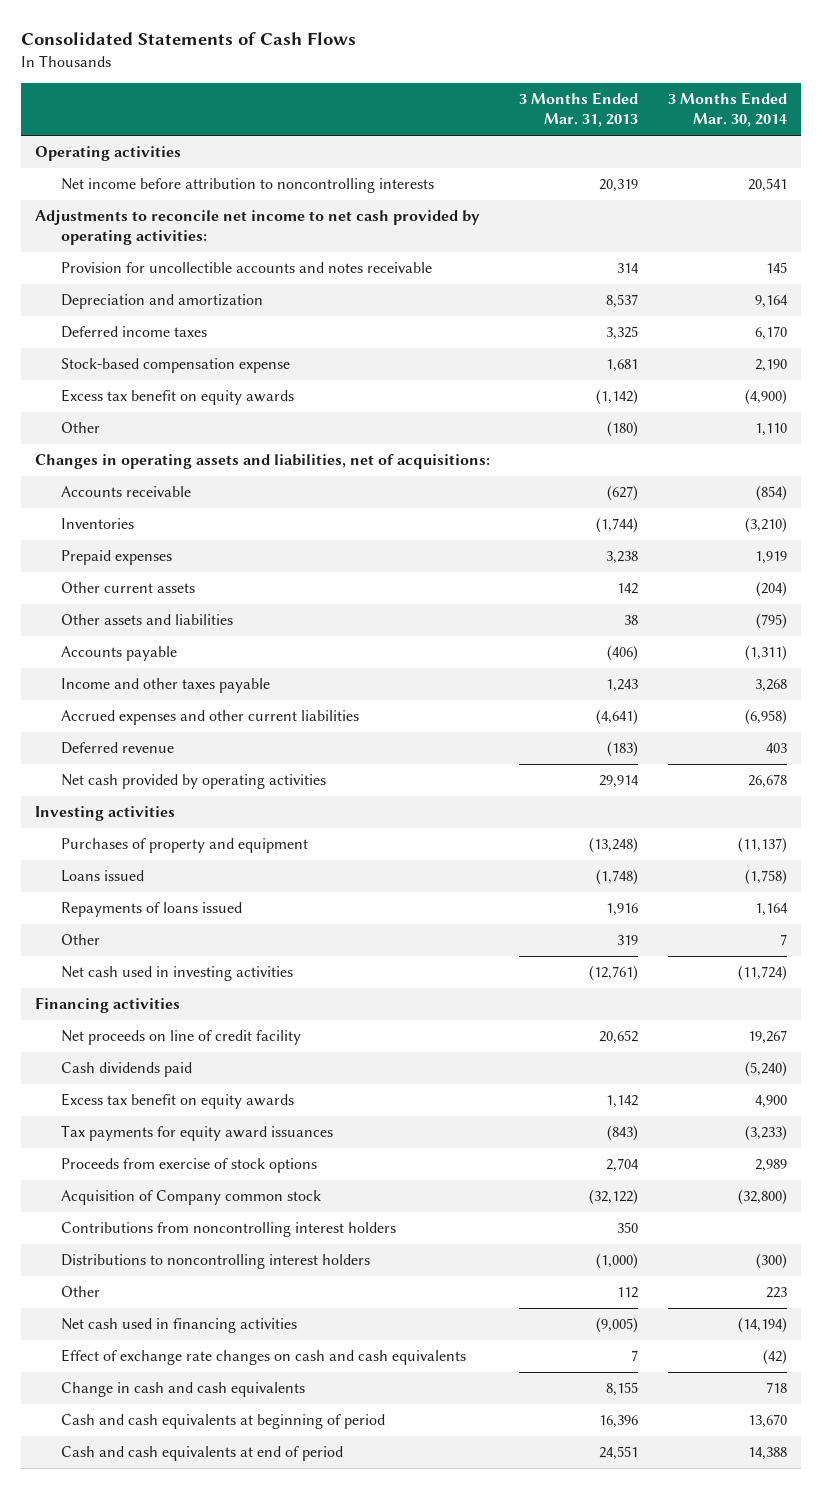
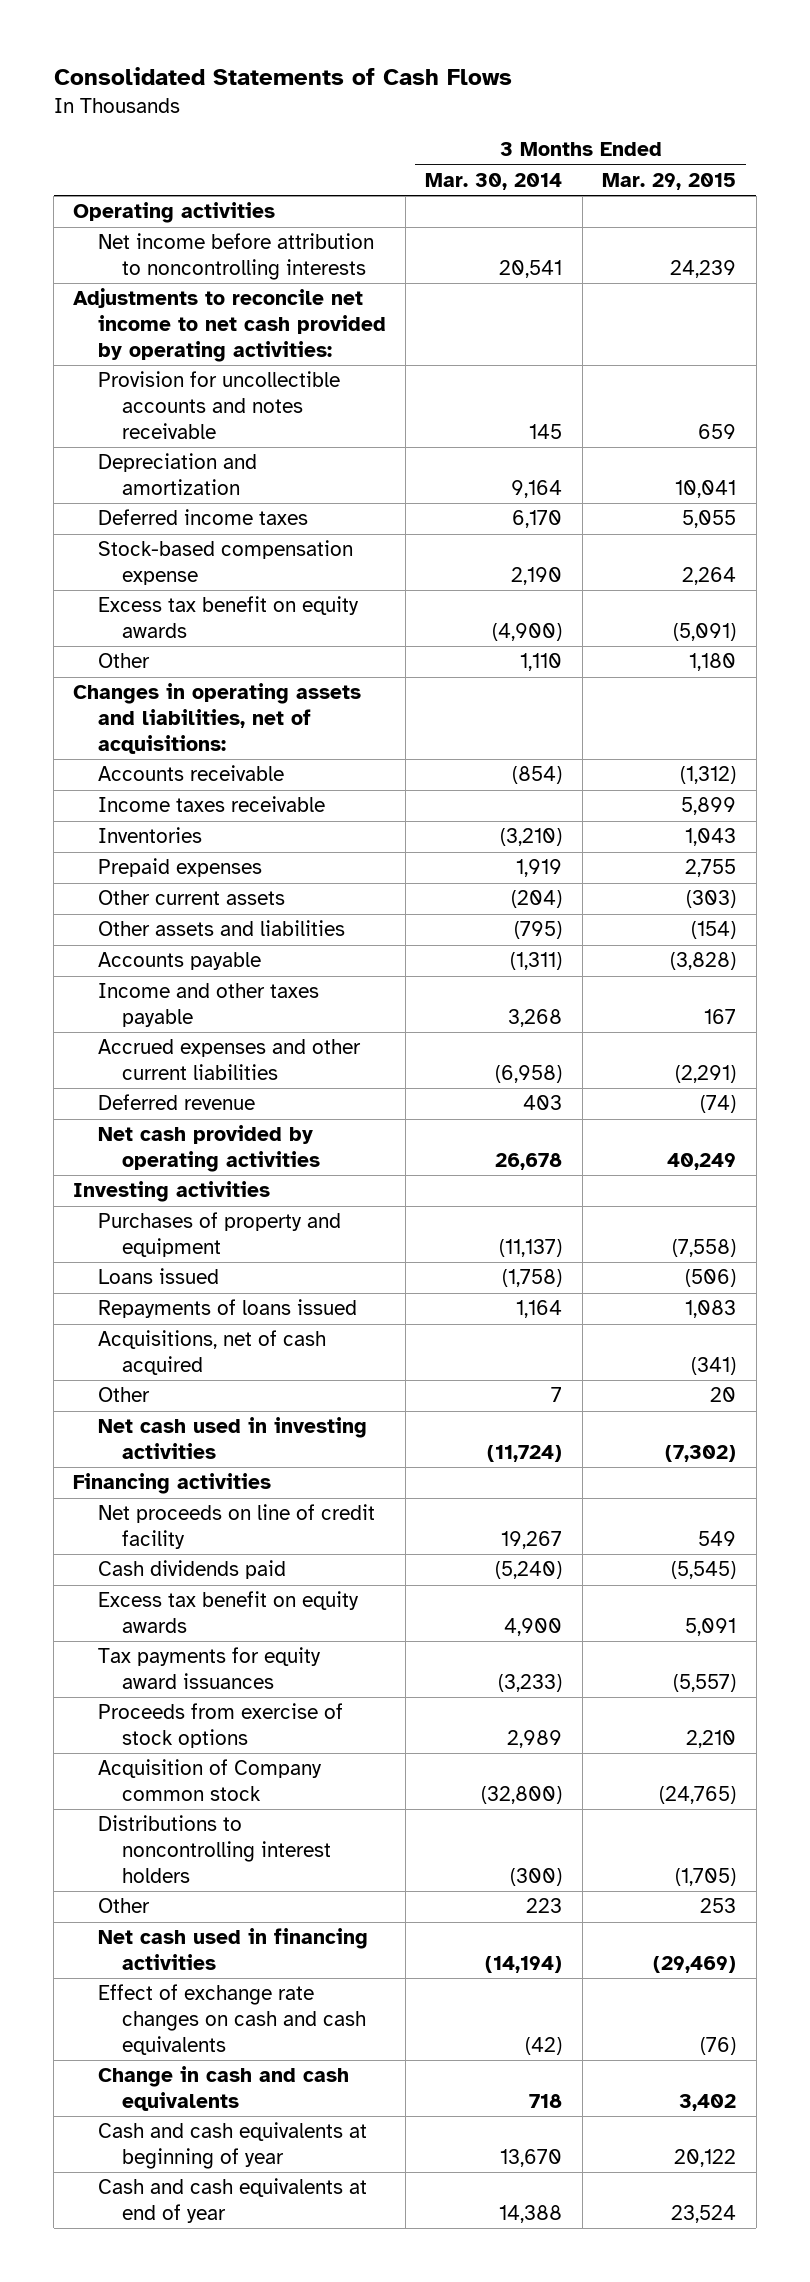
[519,92,639,128] 3 Months Ended Mar. 31, 2013 -> none
none -> [602,172,737,190] Mar. 29, 2015
none -> [97,796,325,813] Income taxes receivable
none -> [97,1330,326,1376] Acquisitions, net of cash acquired
[60,1222,396,1238] Contributions from noncontrolling interest holders -> none
[60,1414,385,1430] Cash and cash equivalents at beginning of period -> [97,2122,367,2170] Cash and cash equivalents at beginning of year
[60,1446,343,1462] Cash and cash equivalents at end of period -> [97,2178,367,2224] Cash and cash equivalents at end of year

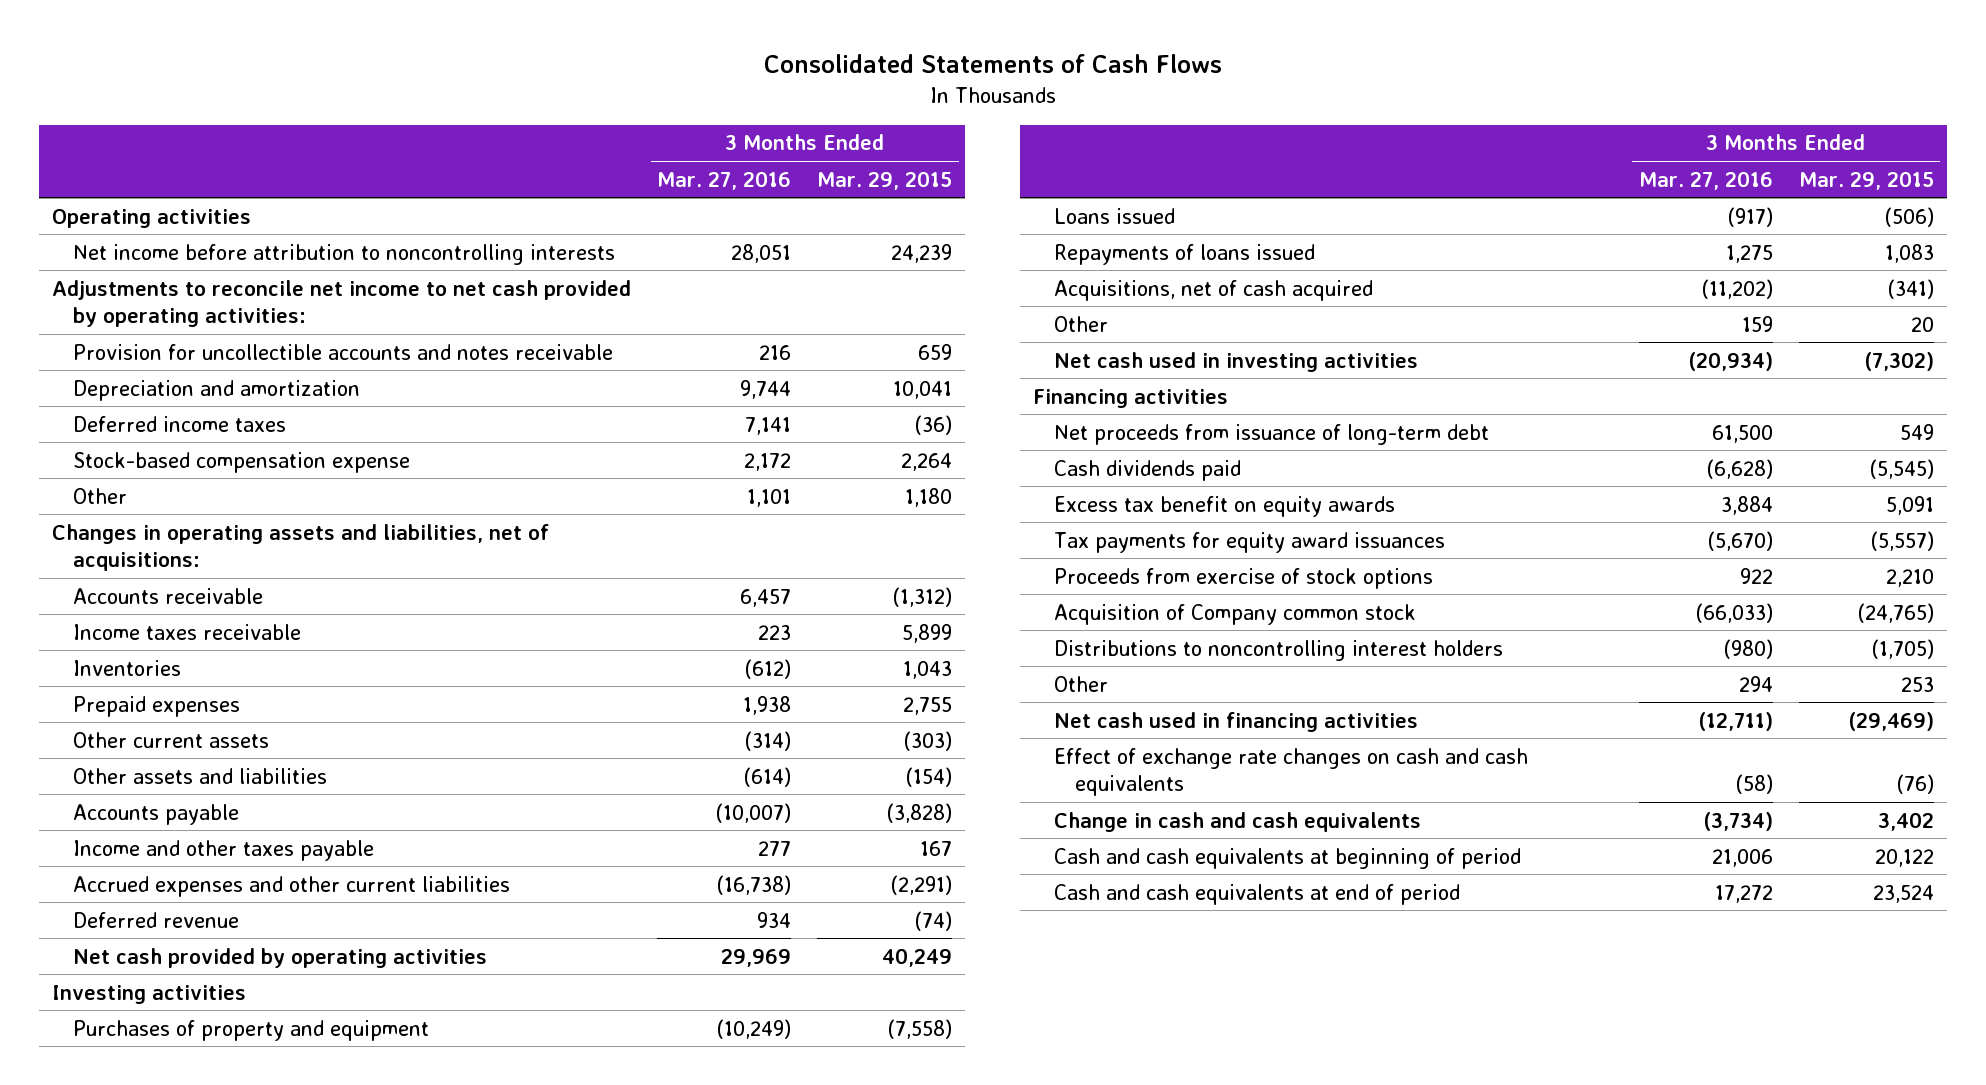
[425,172,563,190] Mar. 30, 2014 -> none
none -> [657,170,792,190] Mar. 27, 2016
[682,510,737,529] 5,055 -> [914,414,953,435] (36)
[97,596,359,639] Excess tax benefit on equity awards -> none
[97,1504,375,1550] Net proceeds on line of credit facility -> [1054,423,1490,445] Net proceeds from issuance of long-term debt
[97,2122,367,2170] Cash and cash equivalents at beginning of year -> [1054,847,1522,869] Cash and cash equivalents at beginning of period
[97,2178,367,2224] Cash and cash equivalents at end of year -> [1054,883,1461,905] Cash and cash equivalents at end of period

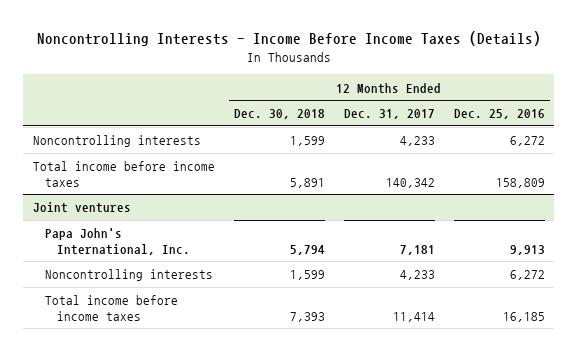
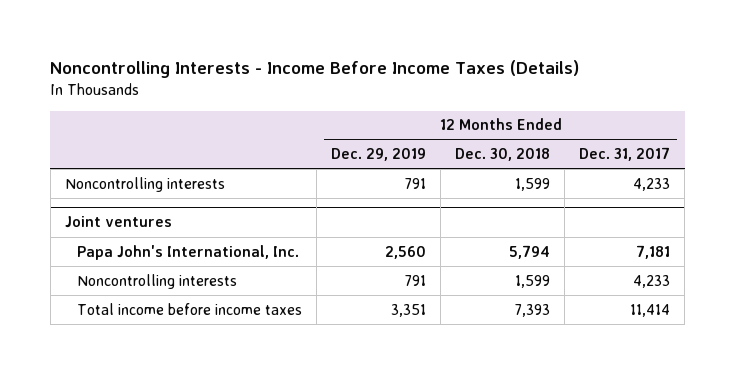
[453,109,545,120] Dec. 25, 2016 -> none
none -> [331,147,427,161] Dec. 29, 2019
[32,161,215,187] Total income before income taxes -> none

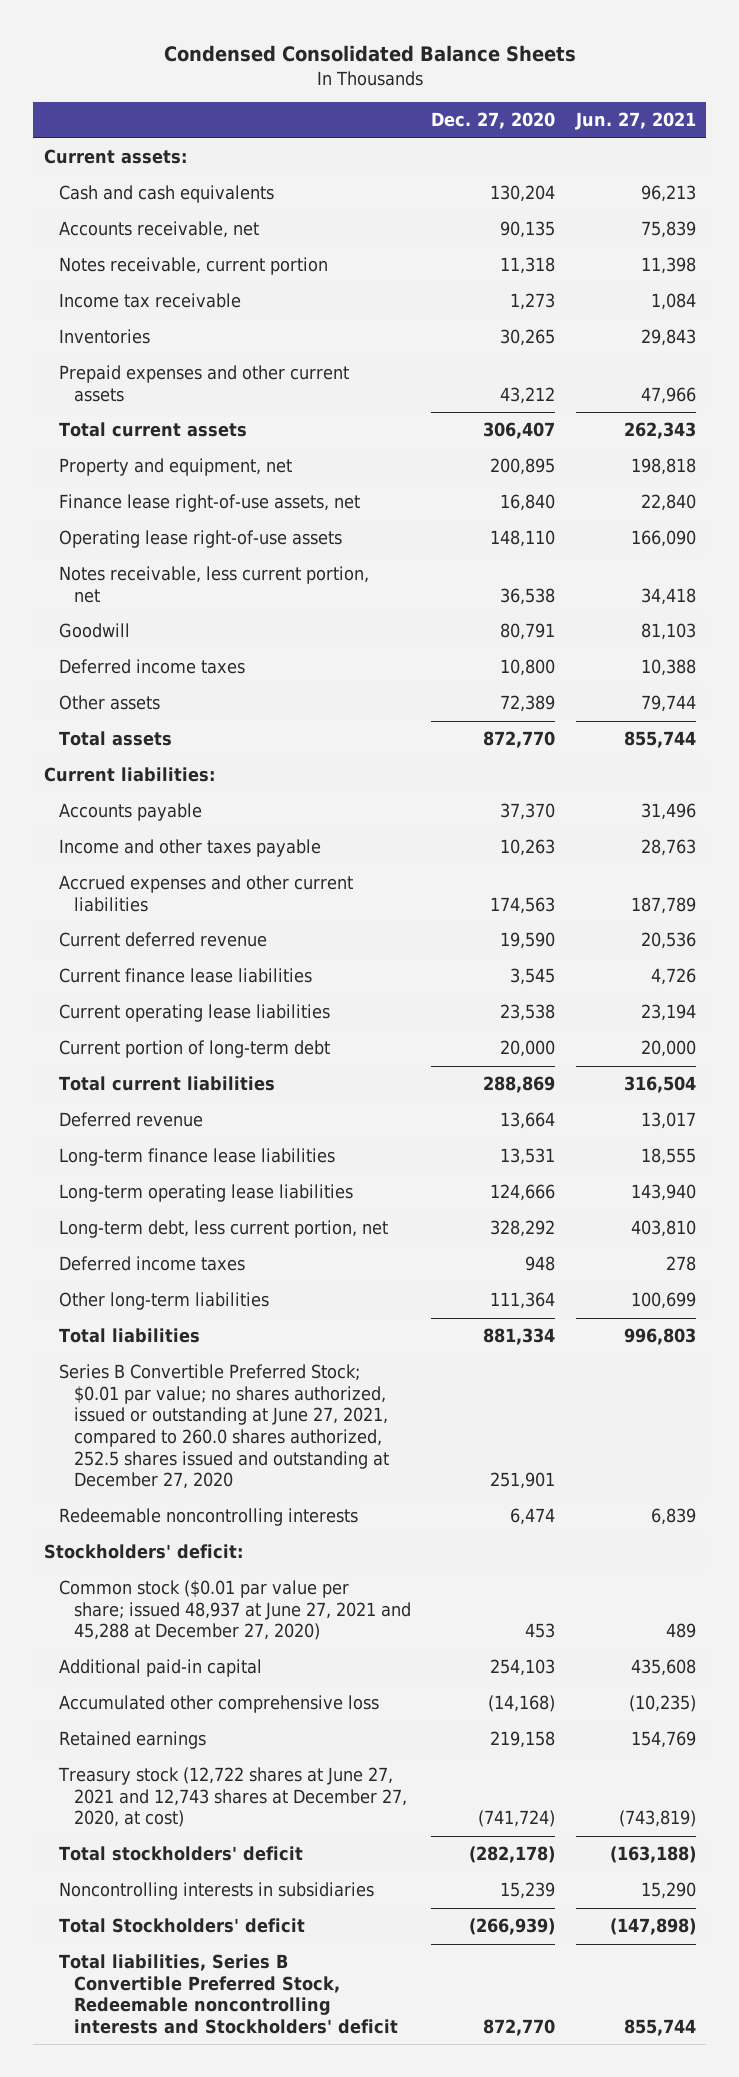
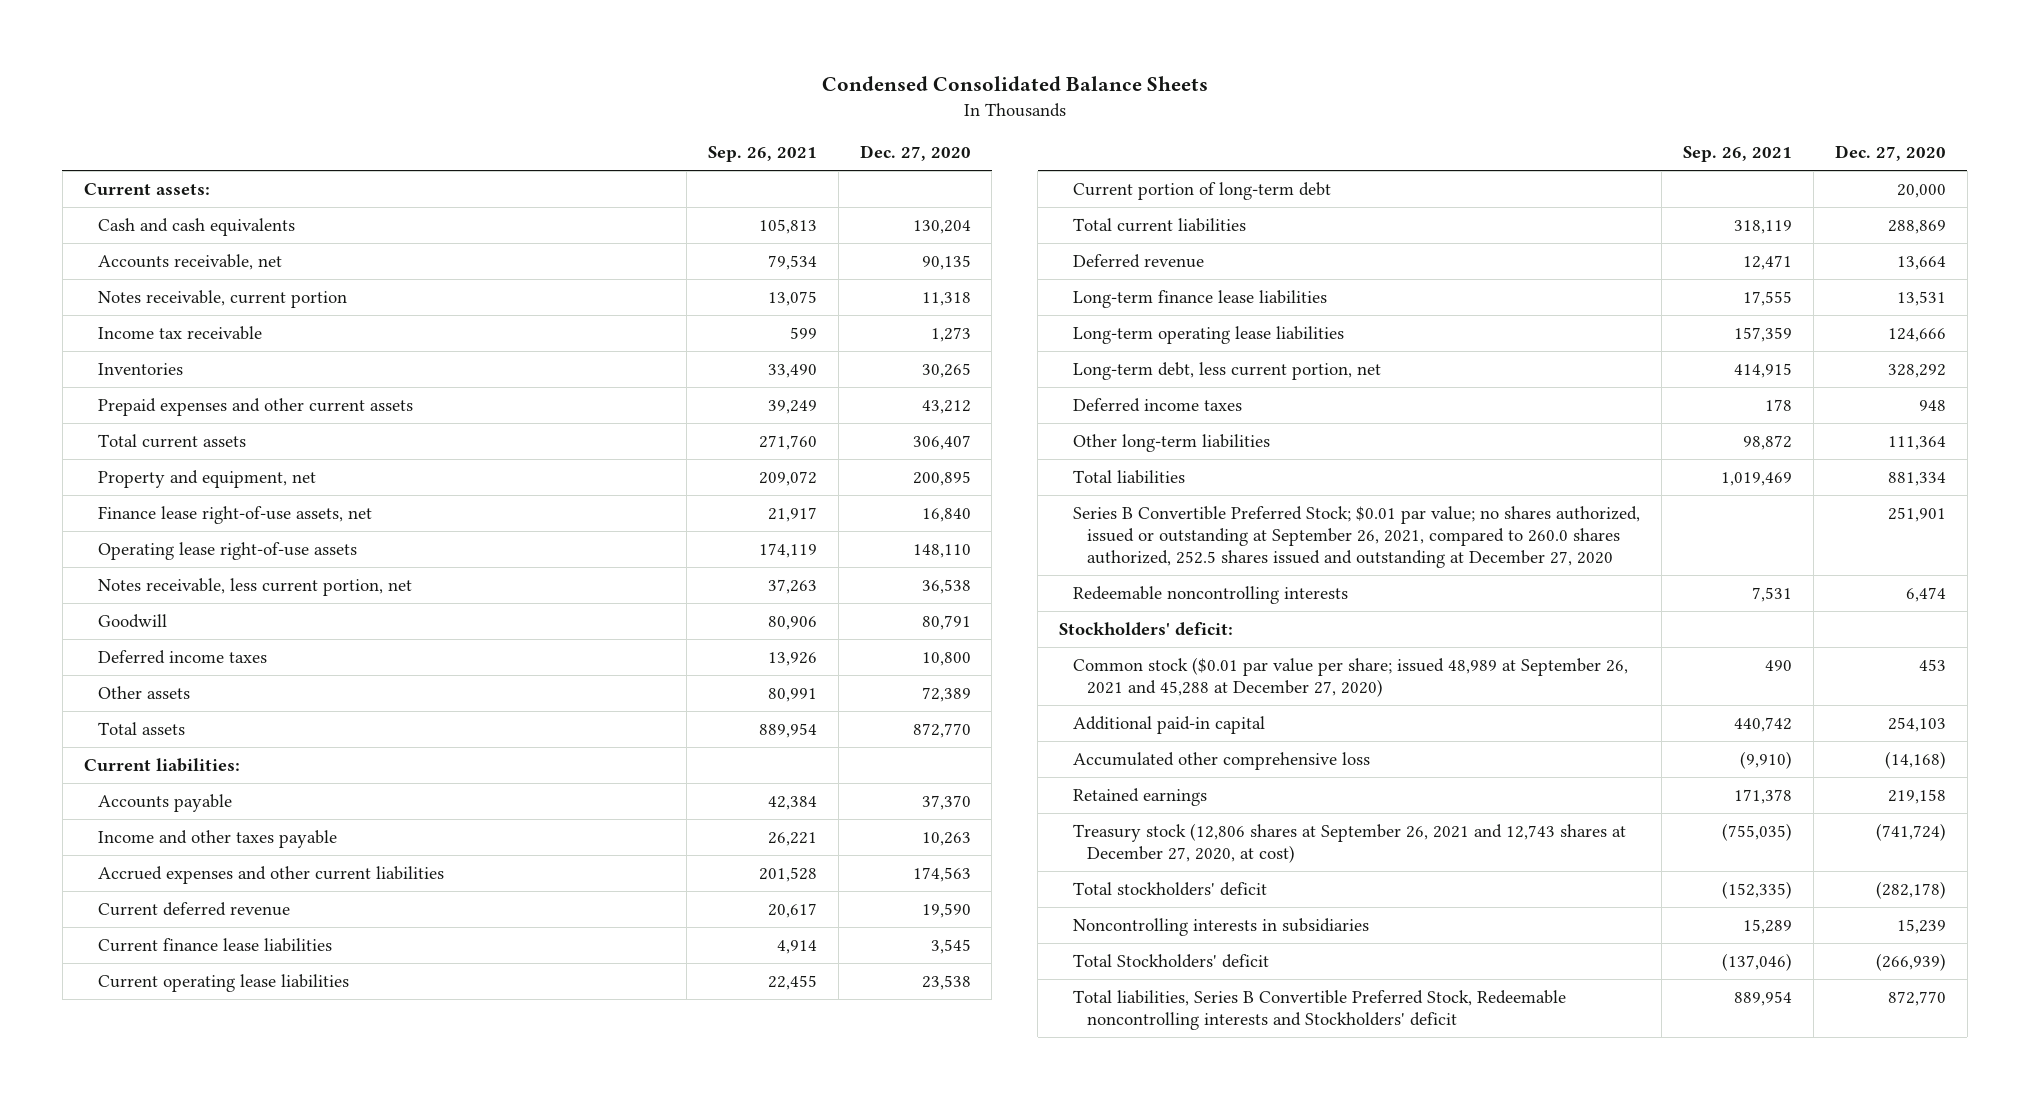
[574,112,696,131] Jun. 27, 2021 -> none
none -> [707,146,817,163] Sep. 26, 2021
[58,1364,389,1490] Series B Convertible Preferred Stock; $0.01 par value; no shares authorized, issued or outstanding at June 27, 2021, compared to 260.0 shares authorized, 252.5 shares issued and outstanding at December 27, 2020 -> [1073,506,1641,569] Series B Convertible Preferred Stock; $0.01 par value; no shares authorized, issued or outstanding at September 26, 2021, compared to 260.0 shares authorized, 252.5 shares issued and outstanding at December 27, 2020
[58,1580,411,1641] Common stock ($0.01 par value per share; issued 48,937 at June 27, 2021 and 45,288 at December 27, 2020) -> [1073,657,1629,698] Common stock ($0.01 par value per share; issued 48,989 at September 26, 2021 and 45,288 at December 27, 2020)
[57,1767,407,1828] Treasury stock (12,722 shares at June 27, 2021 and 12,743 shares at December 27, 2020, at cost) -> [1073,823,1627,864] Treasury stock (12,806 shares at September 26, 2021 and 12,743 shares at December 27, 2020, at cost)

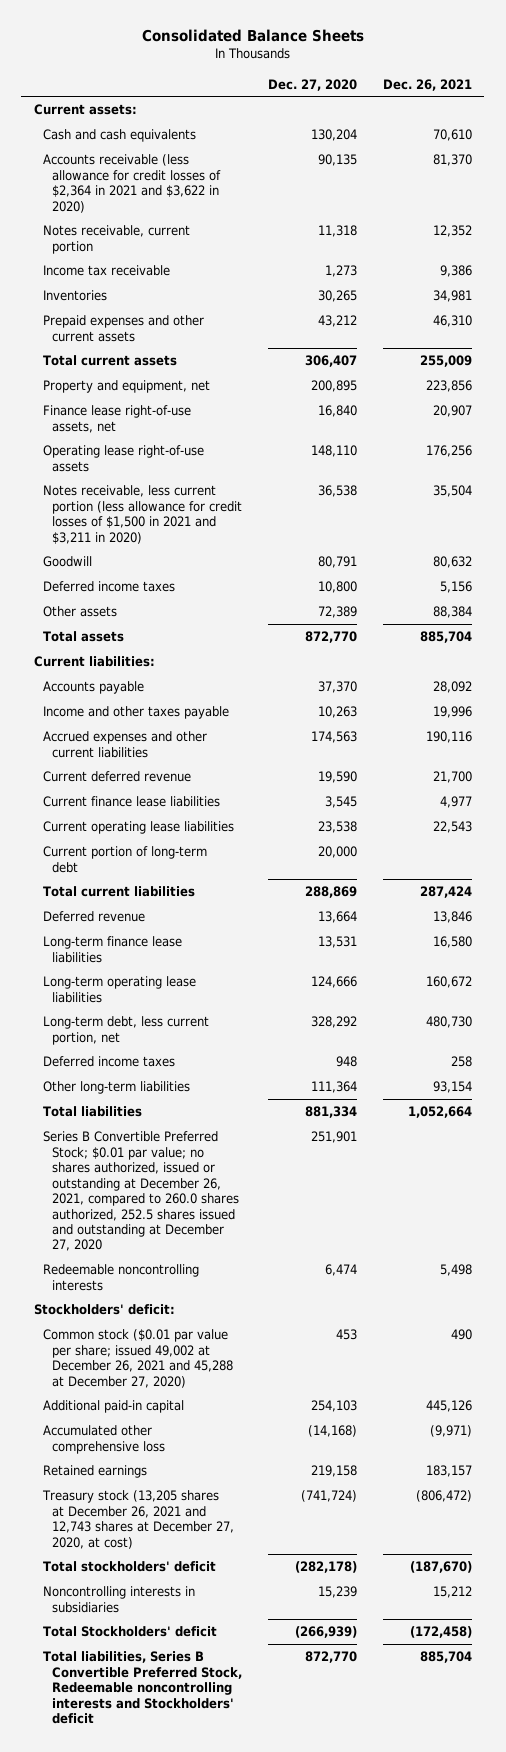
[821,75,1208,91] Condensed Consolidated Balance Sheets -> [141,29,364,43] Consolidated Balance Sheets
[707,146,817,163] Sep. 26, 2021 -> none
none -> [382,78,472,91] Dec. 26, 2021
[97,254,282,271] Accounts receivable, net -> [43,154,222,213] Accounts receivable (less allowance for credit losses of $2,364 in 2021 and $3,622 in 2020)
[97,578,412,597] Notes receivable, less current portion, net -> [43,485,243,544] Notes receivable, less current portion (less allowance for credit losses of $1,500 in 2021 and $3,211 in 2020)
[1073,506,1641,569] Series B Convertible Preferred Stock; $0.01 par value; no shares authorized, issued or outstanding at September 26, 2021, compared to 260.0 shares authorized, 252.5 shares issued and outstanding at December 27, 2020 -> [43,1131,240,1252] Series B Convertible Preferred Stock; $0.01 par value; no shares authorized, issued or outstanding at December 26, 2021, compared to 260.0 shares authorized, 252.5 shares issued and outstanding at December 27, 2020
[1073,657,1629,698] Common stock ($0.01 par value per share; issued 48,989 at September 26, 2021 and 45,288 at December 27, 2020) -> [43,1329,234,1388] Common stock ($0.01 par value per share; issued 49,002 at December 26, 2021 and 45,288 at December 27, 2020)
[1073,823,1627,864] Treasury stock (12,806 shares at September 26, 2021 and 12,743 shares at December 27, 2020, at cost) -> [42,1490,235,1549] Treasury stock (13,205 shares at December 26, 2021 and 12,743 shares at December 27, 2020, at cost)

